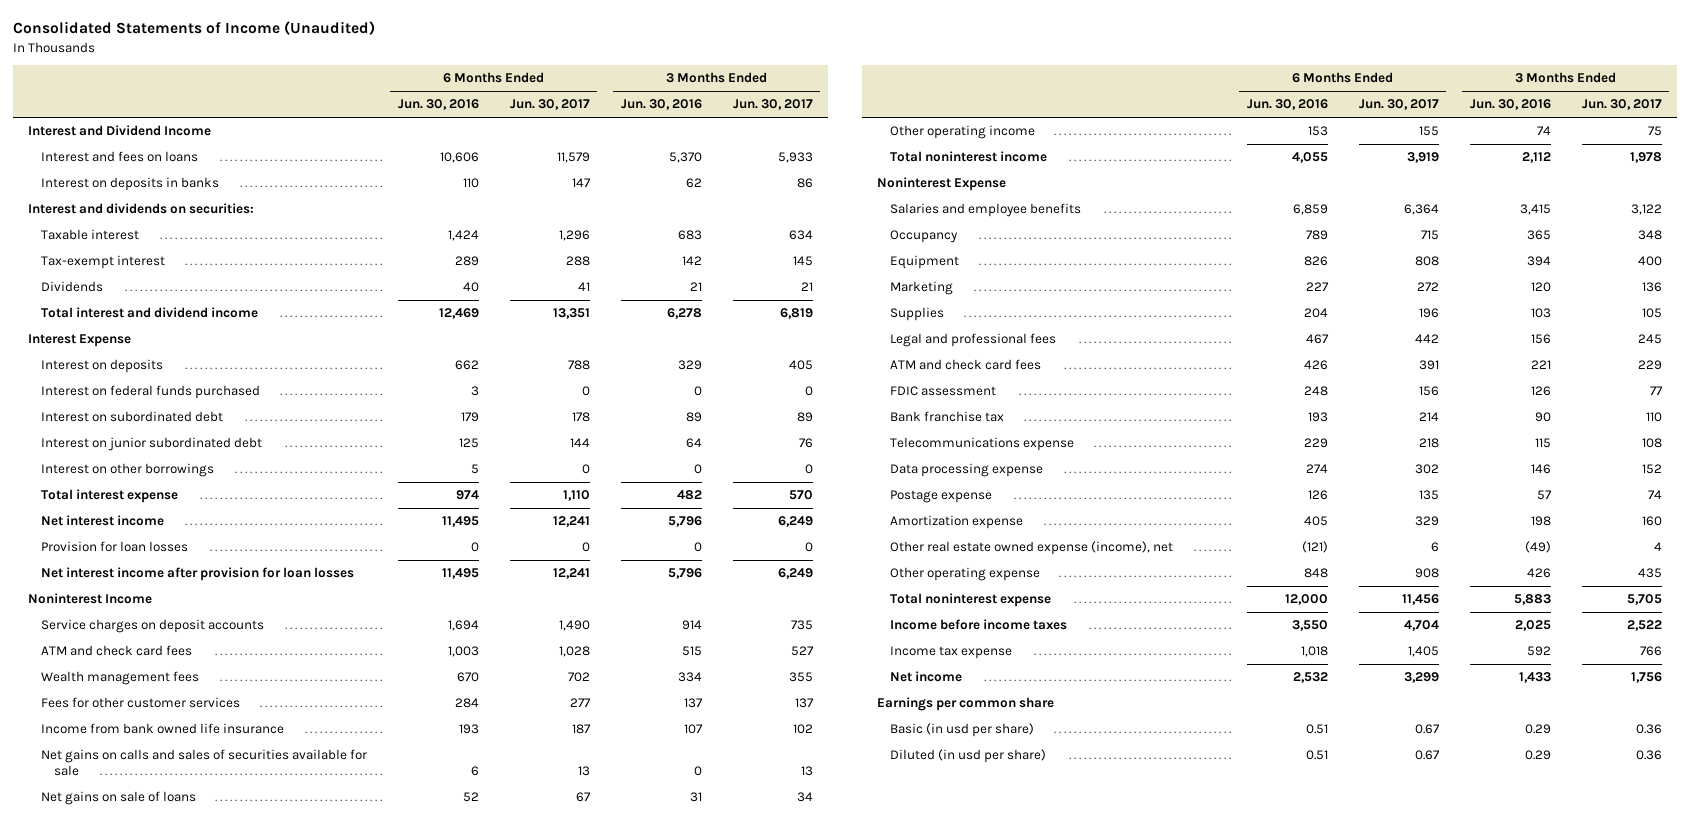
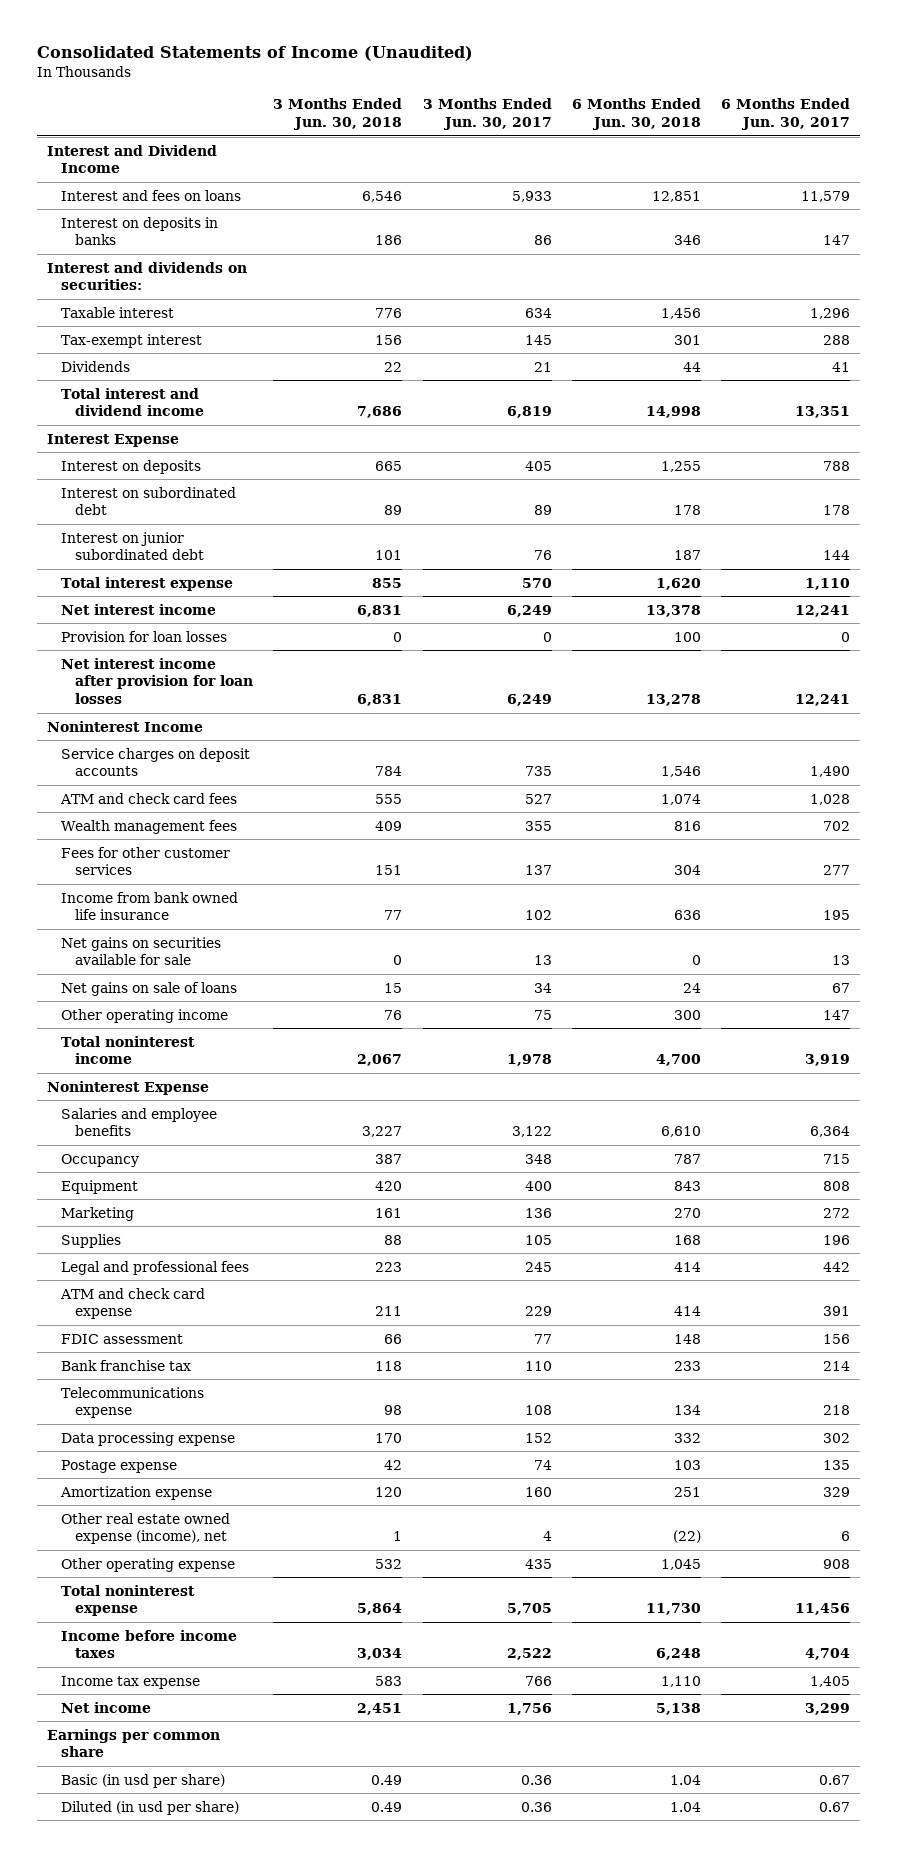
[397,99,479,111] Jun. 30, 2016 -> none
[620,99,702,111] Jun. 30, 2016 -> none
none -> [273,98,403,131] 3 Months Ended Jun. 30, 2018
none -> [571,98,701,131] 6 Months Ended Jun. 30, 2018
[41,385,261,400] Interest on federal funds purchased -> none
[41,463,215,478] Interest on other borrowings -> none
[571,724,591,735] 187 -> [823,910,851,921] 195
[41,749,368,776] Net gains on calls and sales of securities available for sale -> [61,936,222,966] Net gains on securities available for sale
[1418,126,1439,137] 155 -> [823,1009,851,1020] 147
[890,359,1042,371] ATM and check card fees -> [60,1287,206,1320] ATM and check card expense

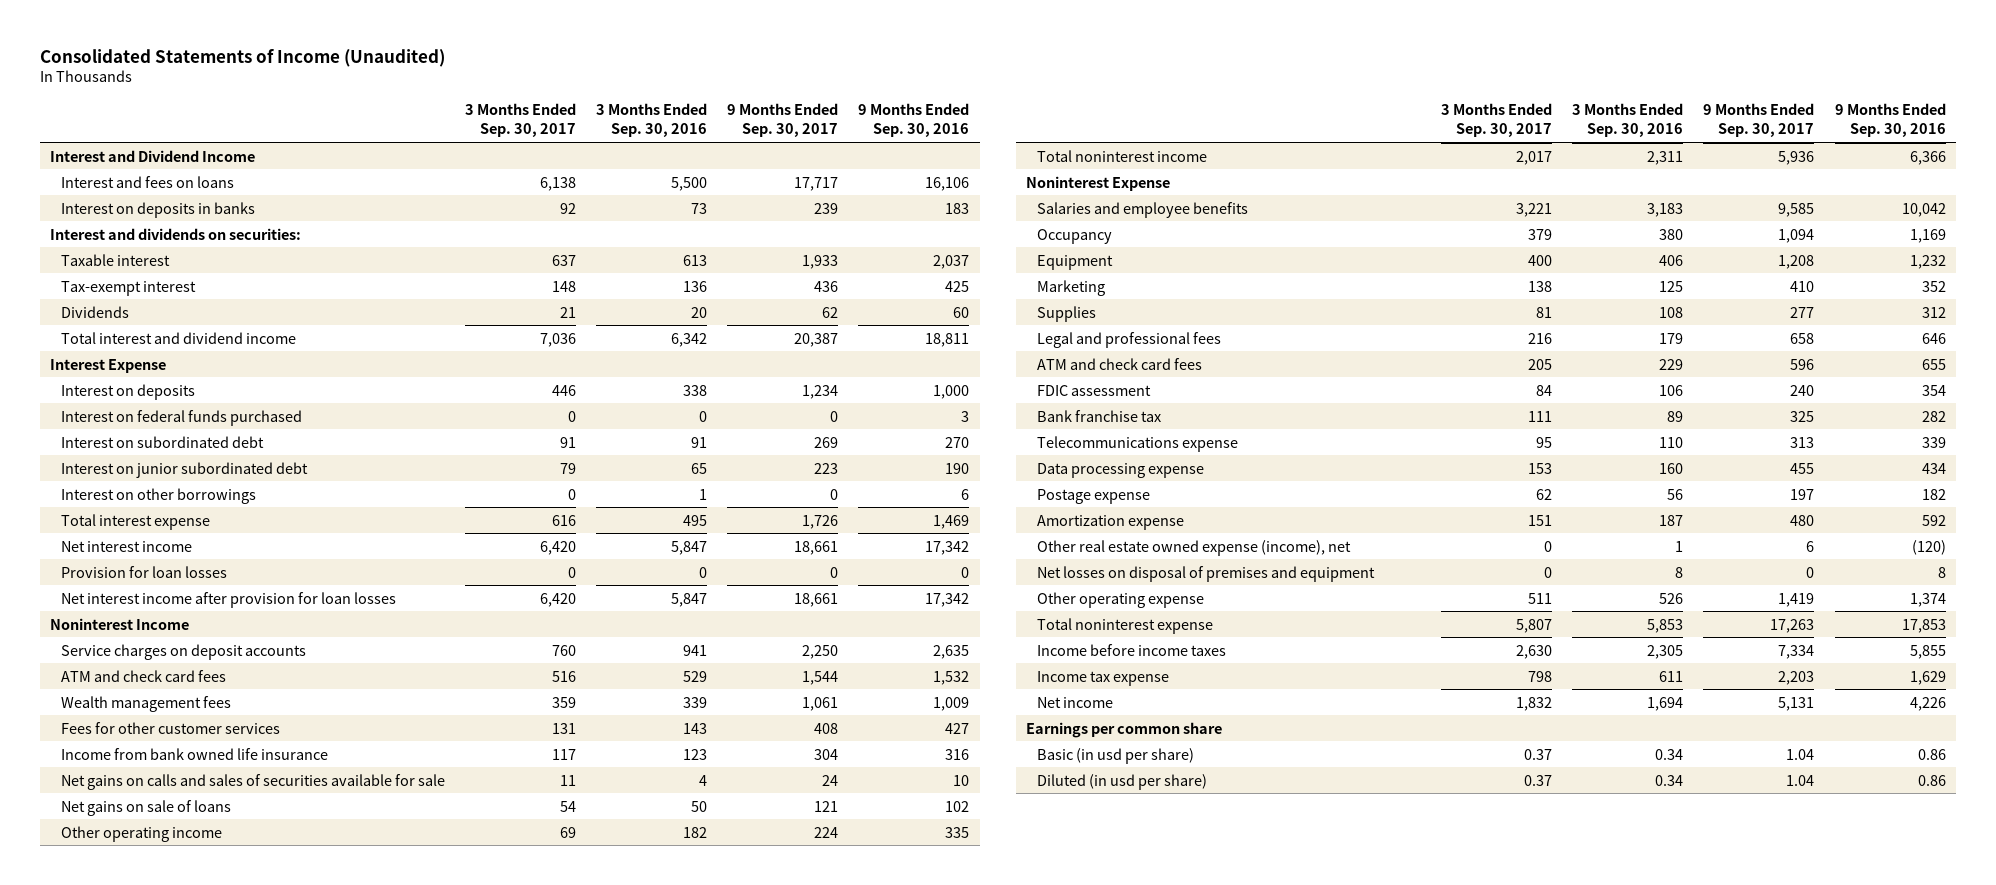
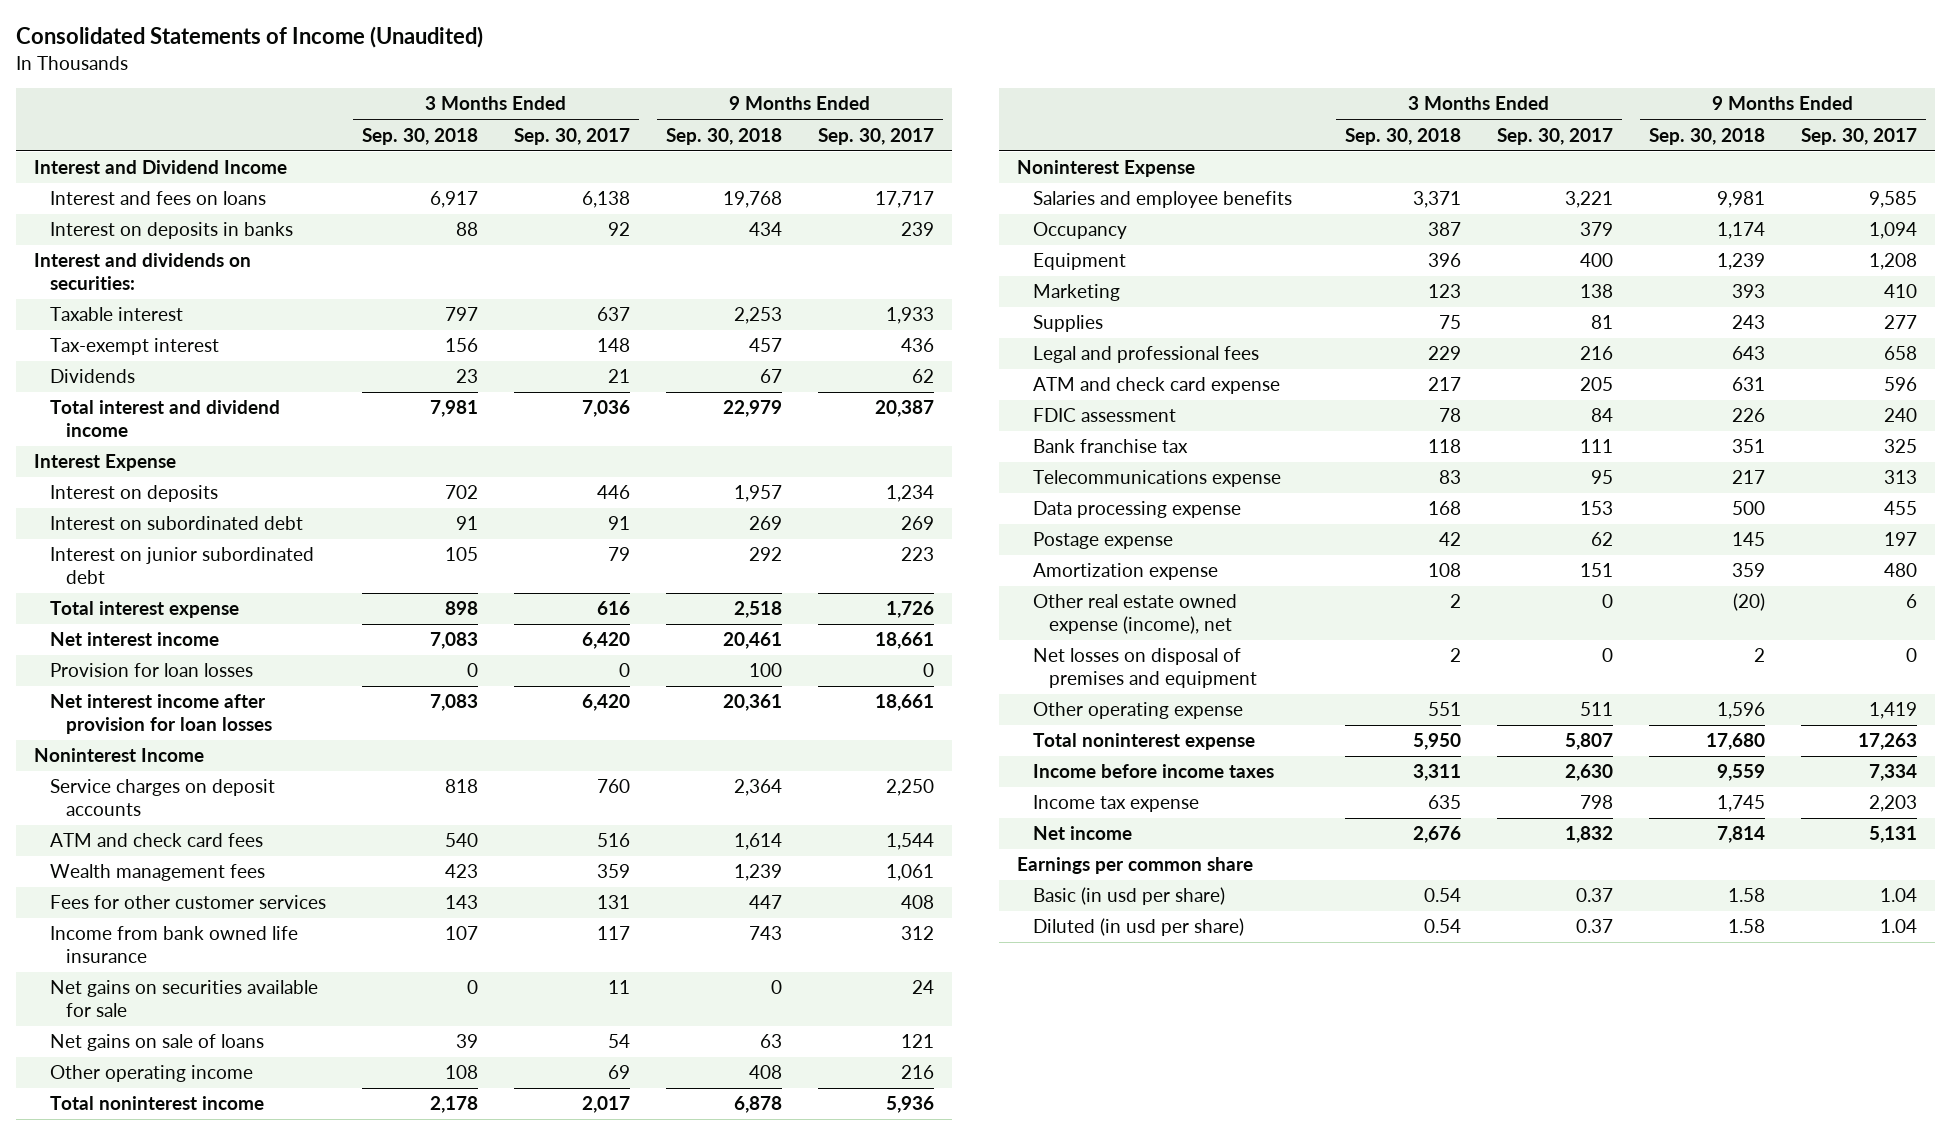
[595,103,707,138] 3 Months Ended Sep. 30, 2016 -> none
[858,103,970,138] 9 Months Ended Sep. 30, 2016 -> none
none -> [361,127,478,145] Sep. 30, 2018
none -> [666,127,783,145] Sep. 30, 2018
[60,409,302,426] Interest on federal funds purchased -> none
[60,487,256,504] Interest on other borrowings -> none
[814,748,839,760] 304 -> [901,926,935,941] 312
[60,773,445,790] Net gains on calls and sales of securities available for sale -> [49,980,318,1017] Net gains on securities available for sale
[814,826,839,838] 224 -> [901,1065,935,1080] 216
[1036,357,1202,370] ATM and check card fees -> [1032,377,1280,395] ATM and check card expense

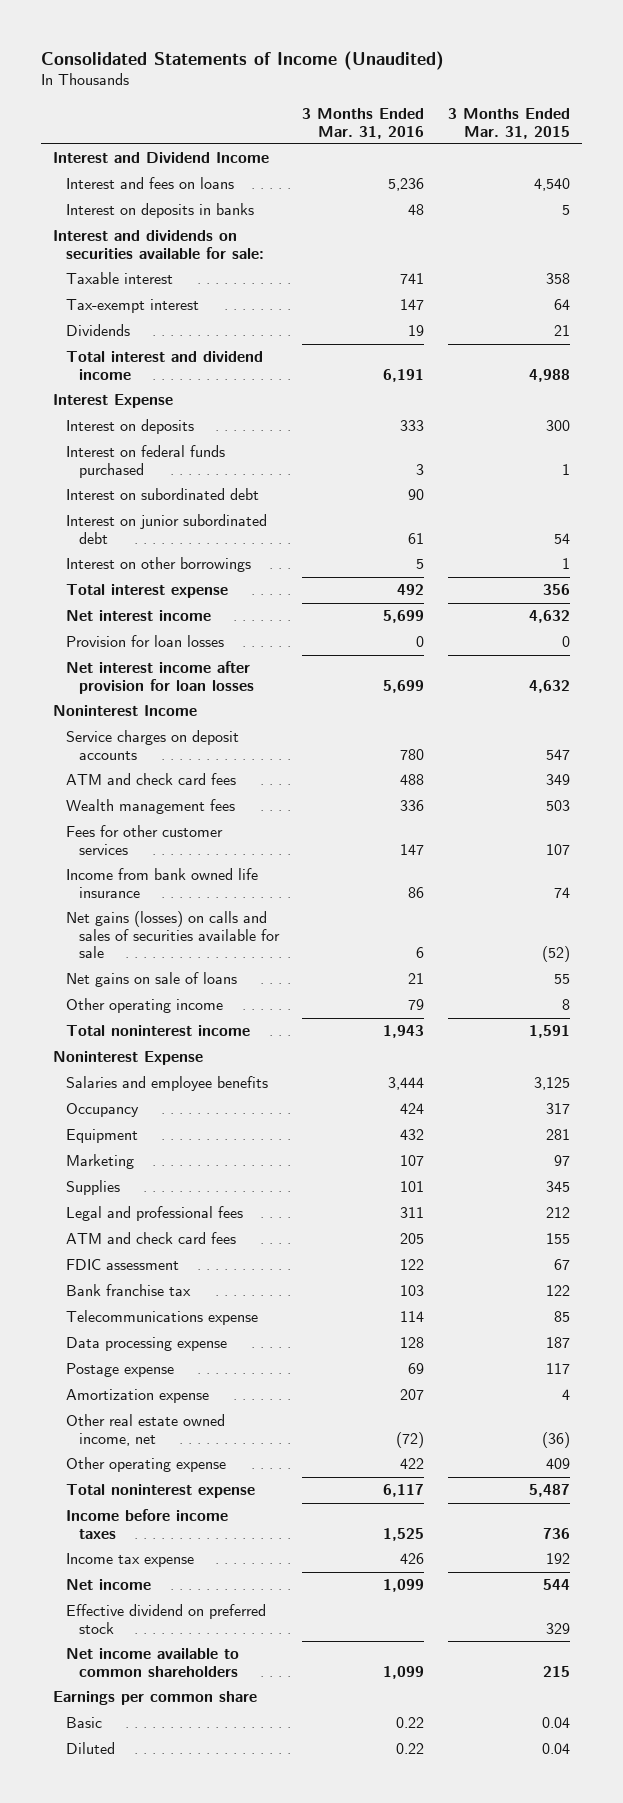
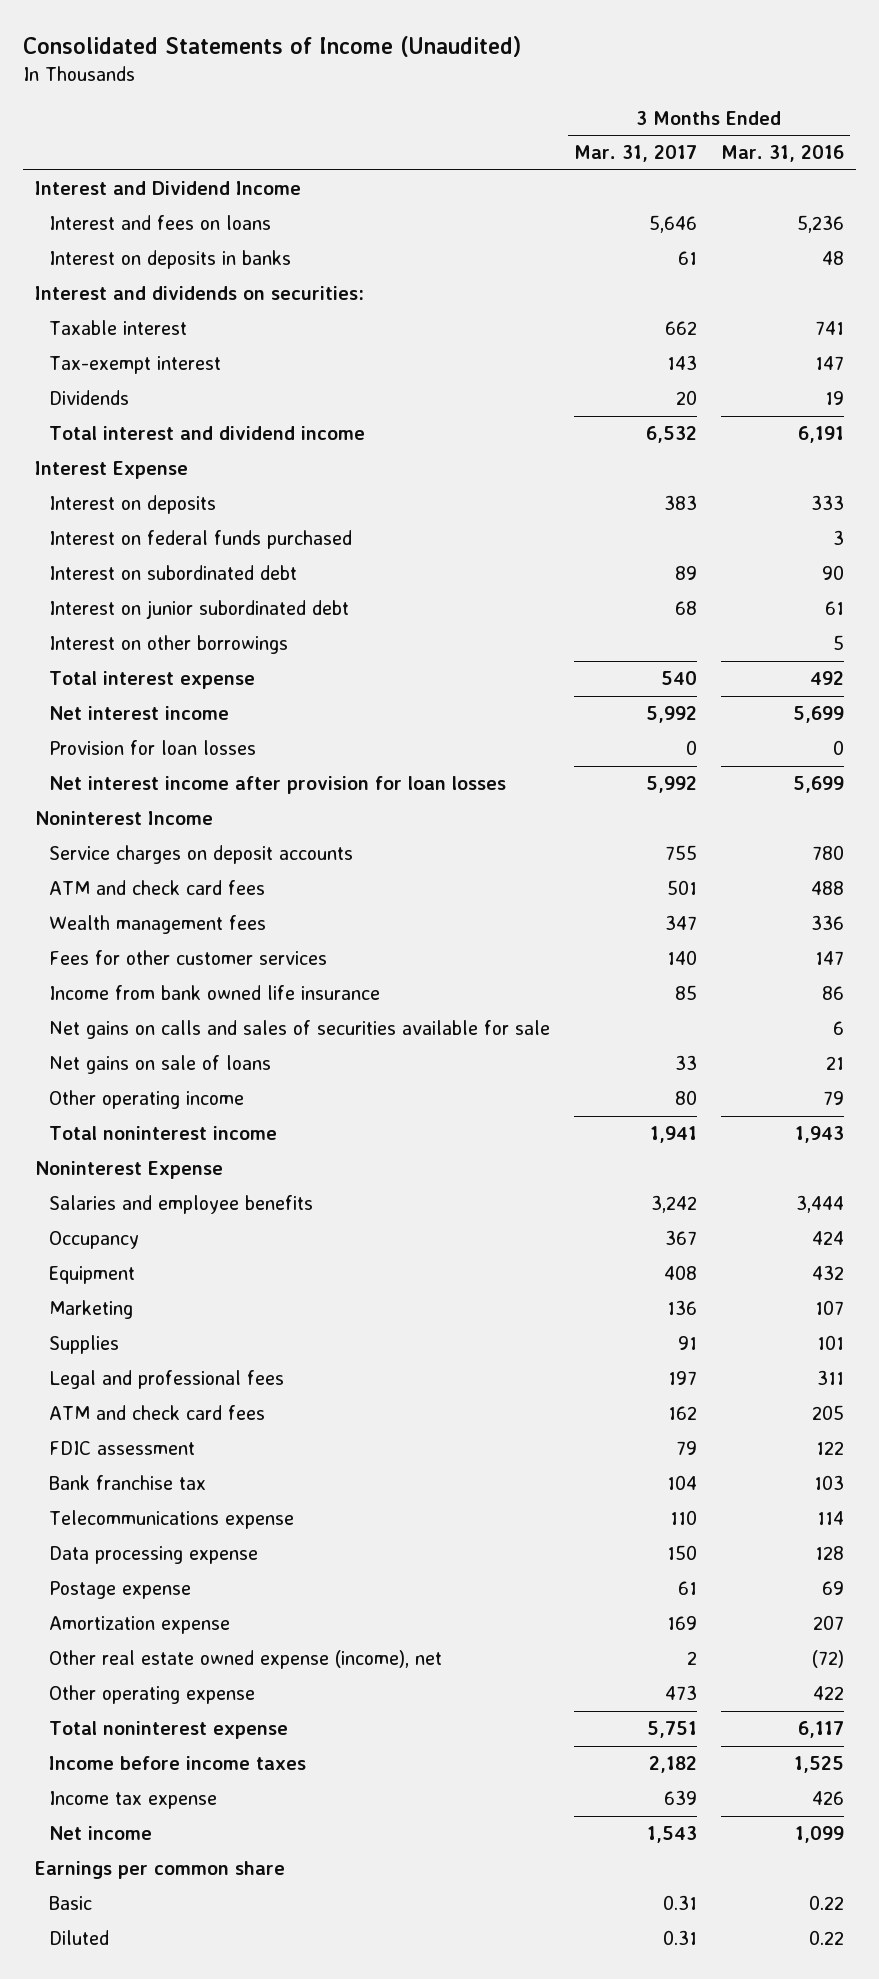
[447,107,570,139] 3 Months Ended Mar. 31, 2015 -> none
none -> [574,145,698,163] Mar. 31, 2017
[52,230,264,259] Interest and dividends on securities available for sale: -> [35,286,365,301] Interest and dividends on securities:
[65,911,280,959] Net gains (losses) on calls and sales of securities available for sale -> [49,1020,551,1040] Net gains on calls and sales of securities available for sale
[65,1414,225,1446] Other real estate owned income, net -> [49,1650,443,1670] Other real estate owned expense (income), net
[65,1604,266,1634] Effective dividend on preferred stock -> none
[65,1648,239,1677] Net income available to common shareholders -> none

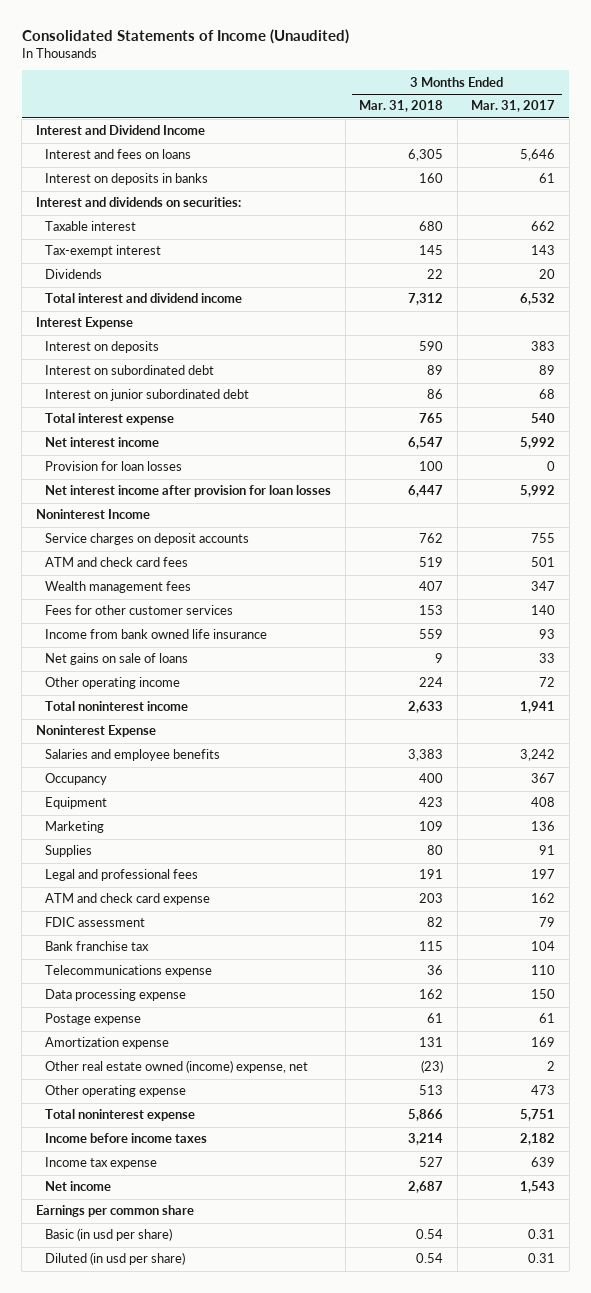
[721,145,845,163] Mar. 31, 2016 -> none
none -> [359,100,444,113] Mar. 31, 2018
[49,530,353,550] Interest on federal funds purchased -> none
[49,635,289,655] Interest on other borrowings -> none
[49,1020,551,1040] Net gains on calls and sales of securities available for sale -> none
[675,985,698,1001] 85 -> [539,629,556,640] 93
[675,1090,698,1106] 80 -> [539,677,556,688] 72
[49,1405,266,1421] ATM and check card fees -> [45,893,211,906] ATM and check card expense
[49,1650,443,1670] Other real estate owned expense (income), net -> [45,1060,309,1074] Other real estate owned (income) expense, net
[49,1896,93,1911] Basic -> [45,1228,173,1242] Basic (in usd per share)
[49,1930,110,1946] Diluted -> [45,1252,186,1266] Diluted (in usd per share)

